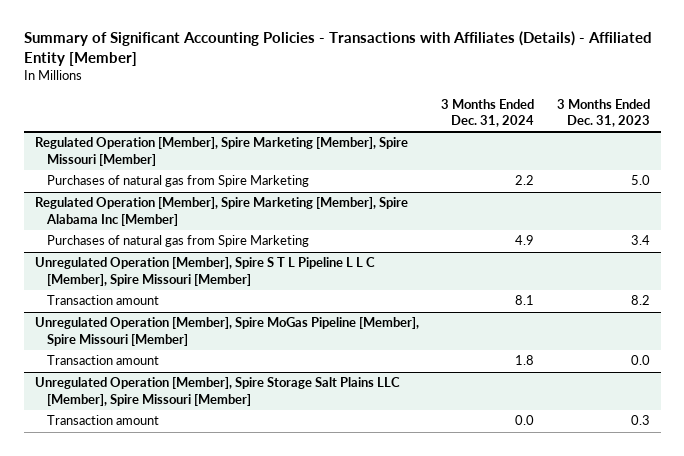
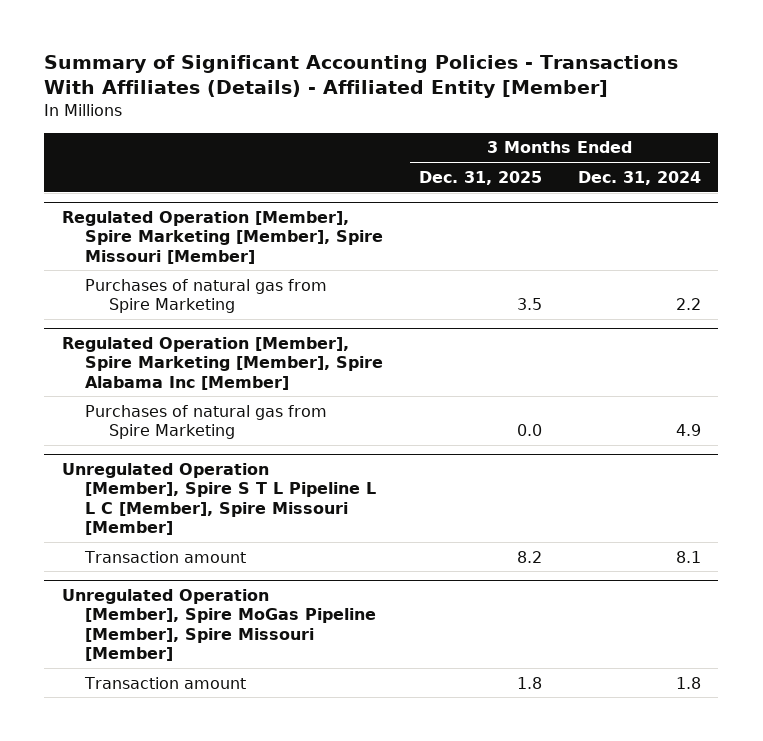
[23,31,652,67] Summary of Significant Accounting Policies - Transactions with Affiliates (Details) - Affiliated Entity [Member] -> [44,55,679,99] Summary of Significant Accounting Policies - Transactions With Affiliates (Details) - Affiliated Entity [Member]
[556,98,650,128] 3 Months Ended Dec. 31, 2023 -> none
none -> [419,170,543,185] Dec. 31, 2025
[34,377,400,406] Unregulated Operation [Member], Spire Storage Salt Plains LLC [Member], Spire Missouri [Member] -> none
[46,415,159,426] Transaction amount -> none

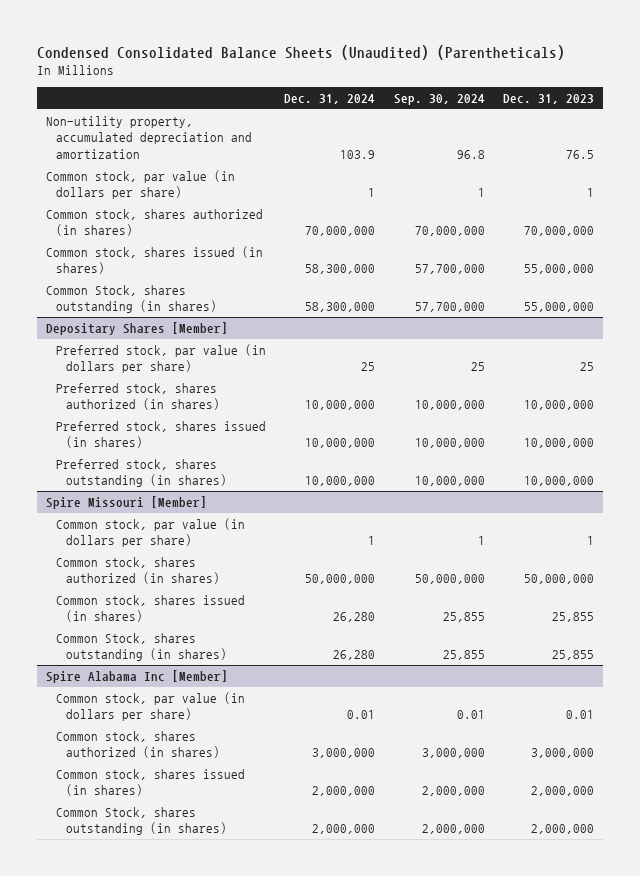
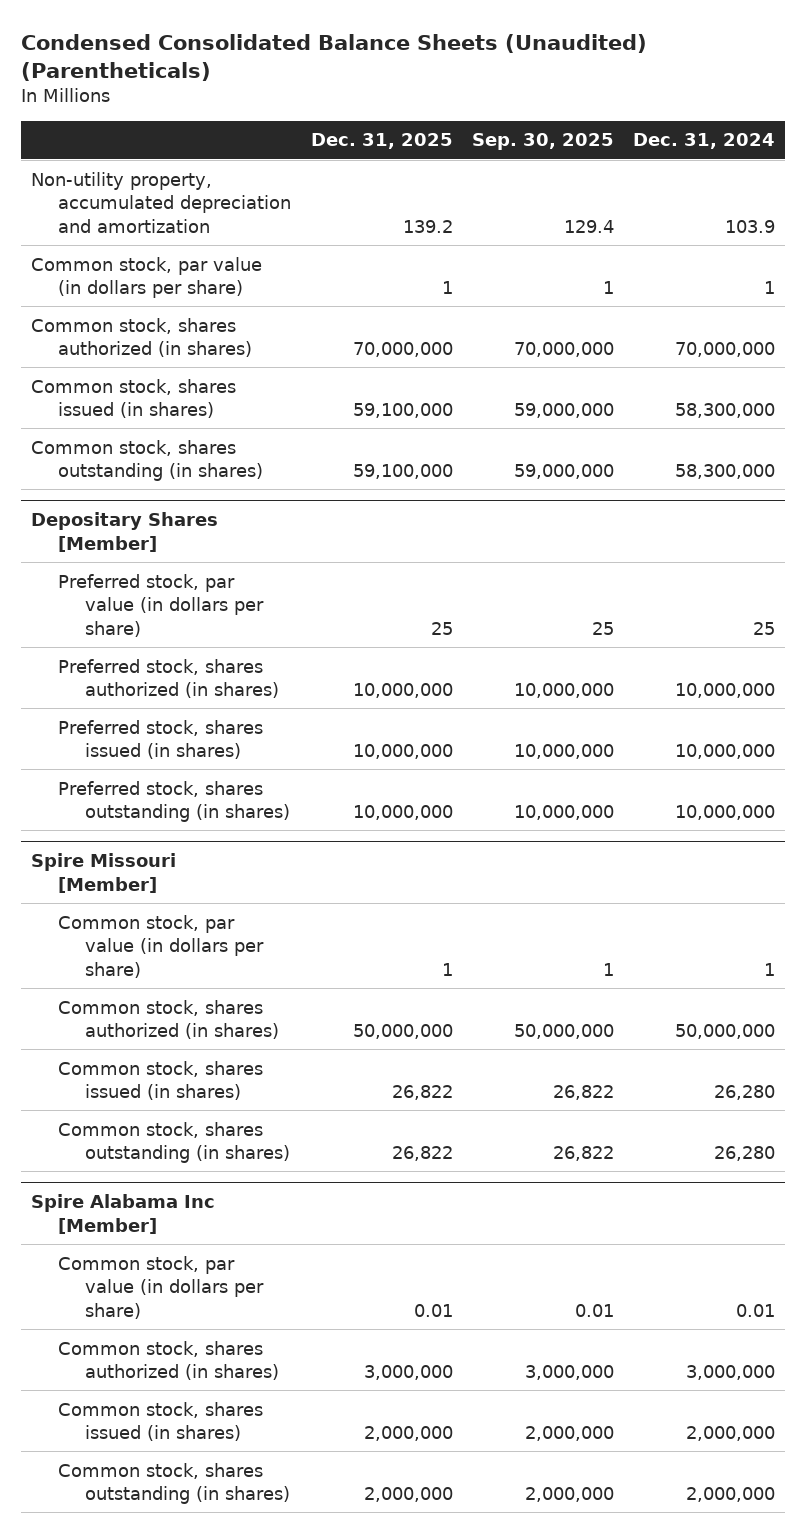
[393,94,485,106] Sep. 30, 2024 -> none
[503,94,595,105] Dec. 31, 2023 -> none
none -> [310,133,453,150] Dec. 31, 2025
none -> [471,133,614,151] Sep. 30, 2025
[46,284,217,314] Common Stock, shares outstanding (in shares) -> [30,439,264,482] Common stock, shares outstanding (in shares)
[55,632,227,662] Common Stock, shares outstanding (in shares) -> [58,1121,291,1164] Common stock, shares outstanding (in shares)
[55,806,227,836] Common Stock, shares outstanding (in shares) -> [58,1462,291,1505] Common stock, shares outstanding (in shares)

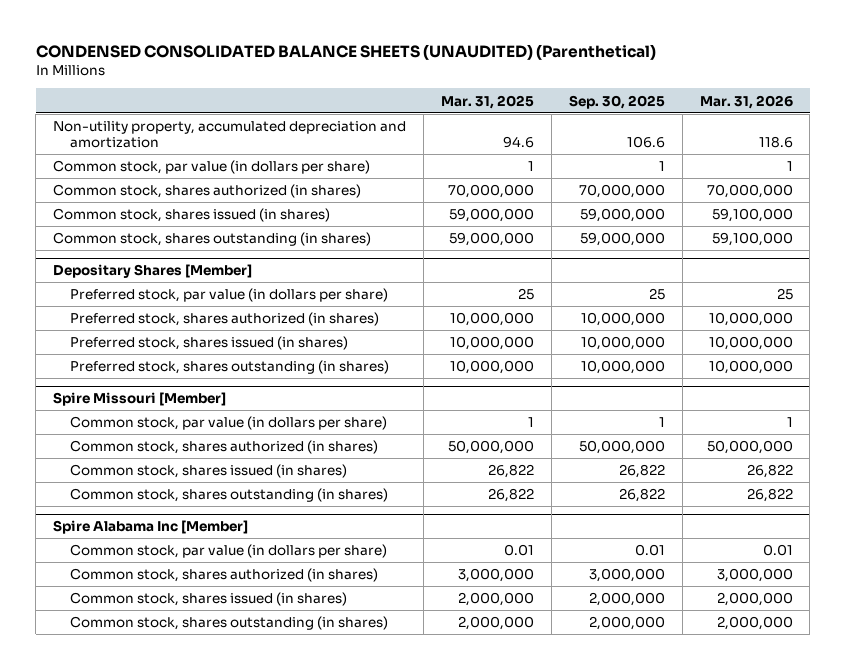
[21,33,648,81] Condensed Consolidated Balance Sheets (Unaudited) (Parentheticals) -> [35,43,656,60] CONDENSED CONSOLIDATED BALANCE SHEETS (UNAUDITED) (Parenthetical)
[310,133,453,150] Dec. 31, 2025 -> none
[633,133,776,150] Dec. 31, 2024 -> none
none -> [440,94,534,109] Mar. 31, 2025
none -> [699,94,793,109] Mar. 31, 2026
[563,219,614,233] 129.4 -> [626,136,665,149] 106.6

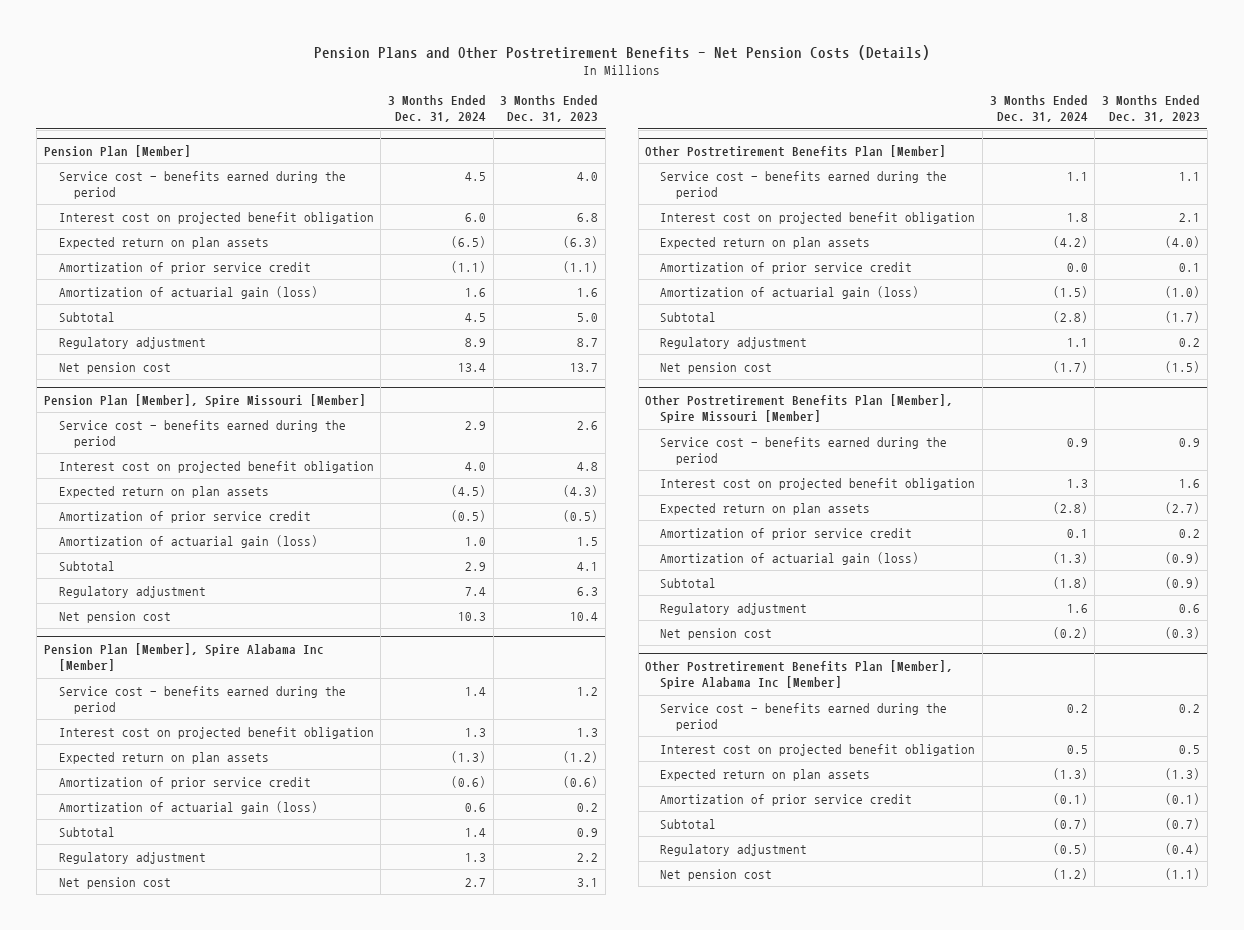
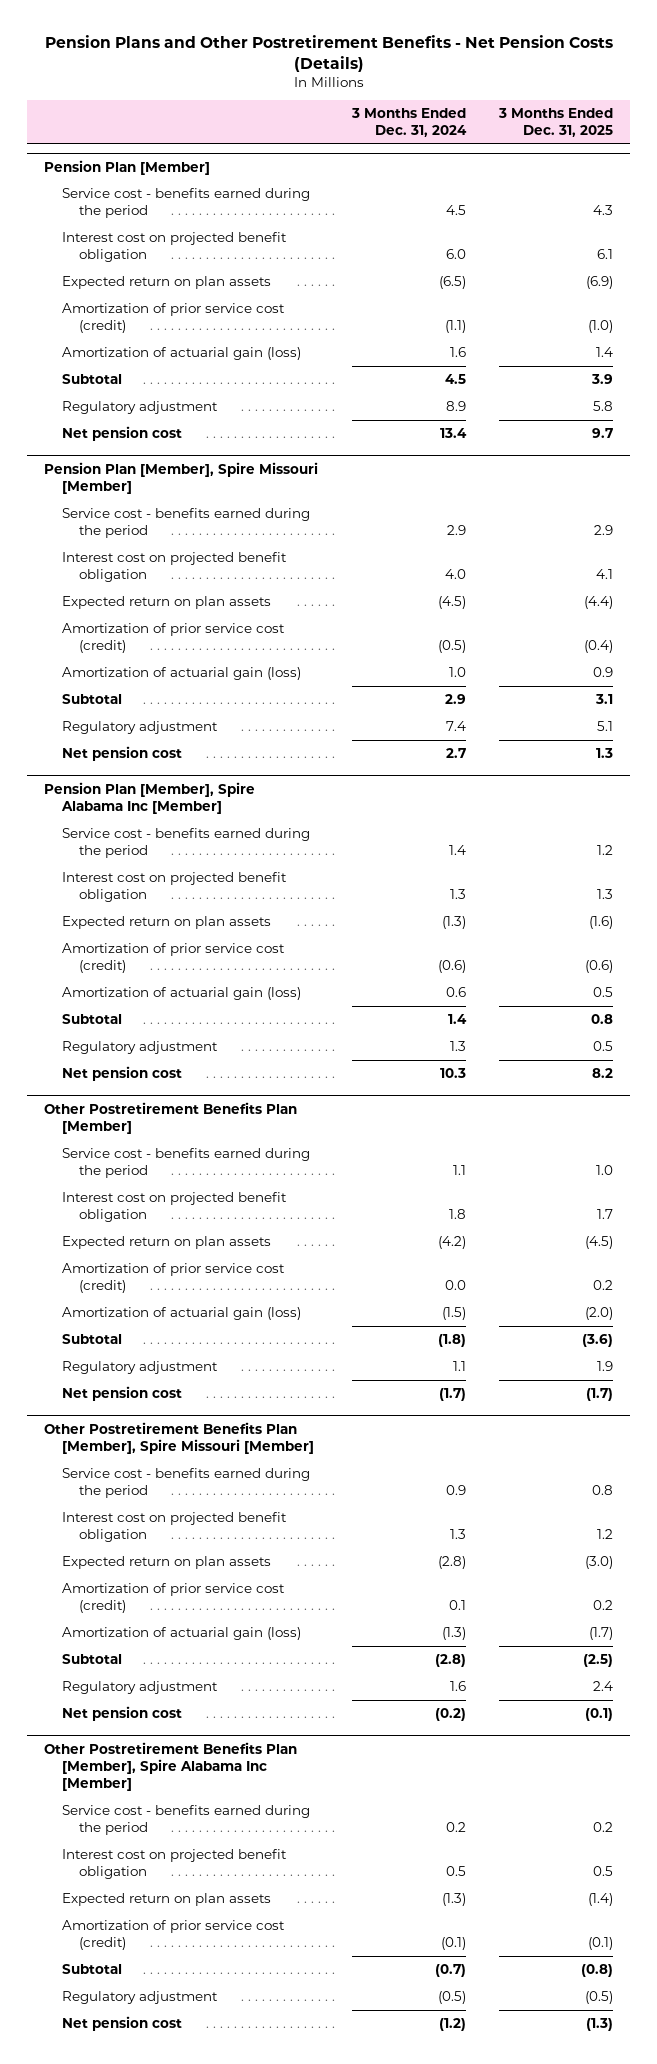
[500,94,599,123] 3 Months Ended Dec. 31, 2023 -> none
none -> [498,108,614,138] 3 Months Ended Dec. 31, 2025
[58,261,311,274] Amortization of prior service credit -> [61,303,285,334] Amortization of prior service cost (credit)
[58,510,311,523] Amortization of prior service credit -> [61,623,285,654] Amortization of prior service cost (credit)
[458,611,487,621] 10.3 -> [445,748,466,759] 2.7
[58,776,311,789] Amortization of prior service credit -> [61,943,285,974] Amortization of prior service cost (credit)
[465,877,487,887] 2.7 -> [439,1068,466,1079] 10.3
[660,261,913,274] Amortization of prior service credit -> [61,1263,285,1294] Amortization of prior service cost (credit)
[1052,310,1088,323] (2.8) -> [437,1334,466,1348] (1.8)
[660,527,913,540] Amortization of prior service credit -> [61,1583,285,1614] Amortization of prior service cost (credit)
[1052,576,1088,589] (1.8) -> [434,1654,466,1668] (2.8)
[660,793,913,806] Amortization of prior service credit -> [61,1920,285,1951] Amortization of prior service cost (credit)

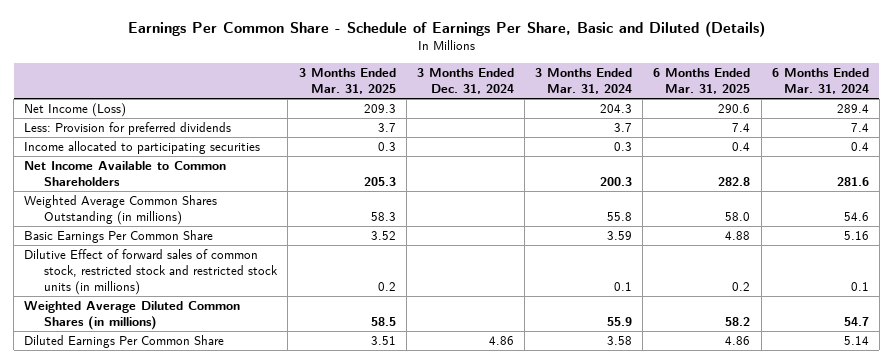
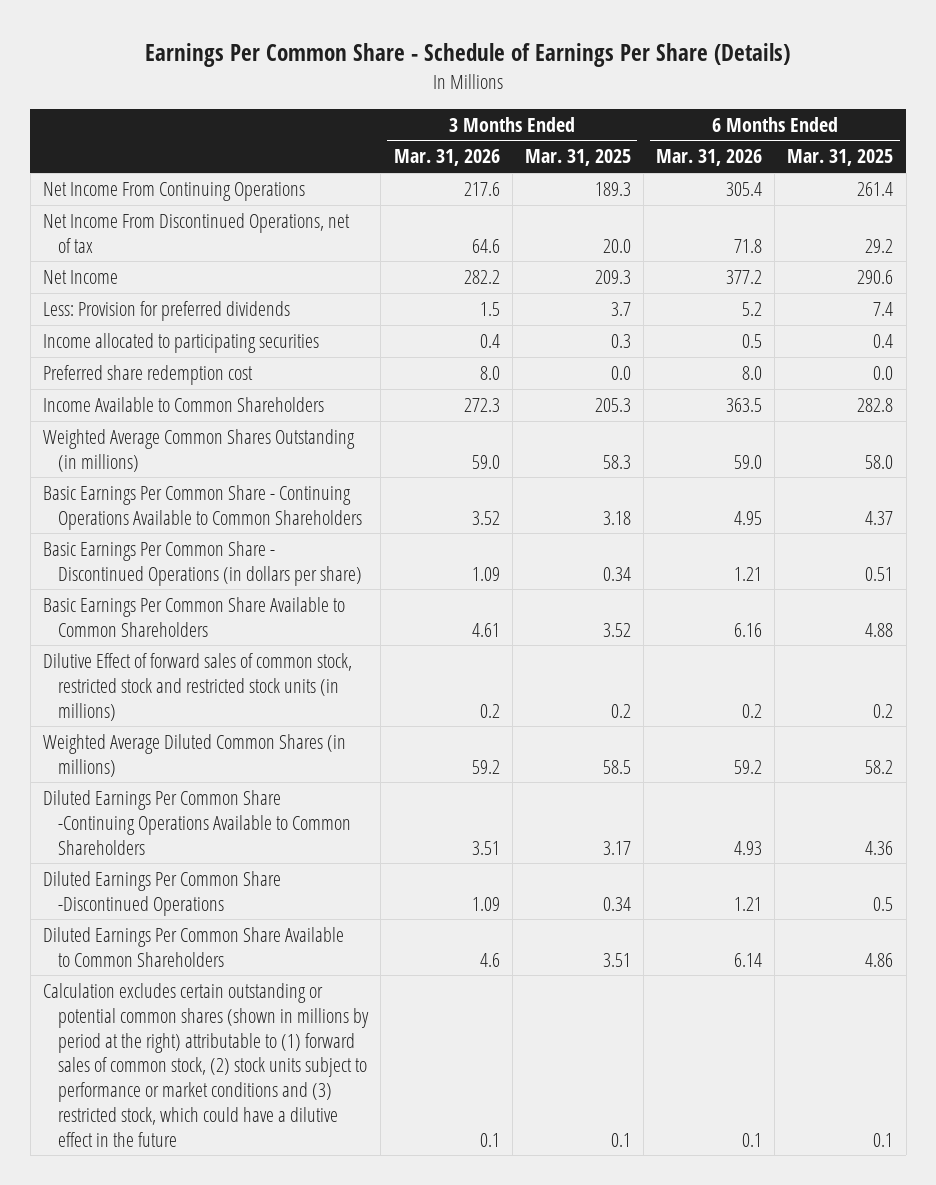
[127,21,765,38] Earnings Per Common Share - Schedule of Earnings Per Share, Basic and Diluted (Details) -> [145,43,791,68] Earnings Per Common Share - Schedule of Earnings Per Share (Details)
[416,68,514,95] 3 Months Ended Dec. 31, 2024 -> none
[535,68,633,95] 3 Months Ended Mar. 31, 2024 -> none
[771,68,869,95] 6 Months Ended Mar. 31, 2024 -> none
none -> [393,149,500,167] Mar. 31, 2026
none -> [656,149,763,167] Mar. 31, 2026
none -> [42,181,305,201] Net Income From Continuing Operations
none -> [42,212,350,253] Net Income From Discontinued Operations, net of tax
[24,103,127,118] Net Income (Loss) -> [42,269,118,284] Net Income
none -> [42,364,253,385] Preferred share redemption cost
[24,161,227,187] Net Income Available to Common Shareholders -> [42,396,324,412] Income Available to Common Shareholders
none -> [42,484,363,530] Basic Earnings Per Common Share - Continuing Operations Available to Common Shareholders
none -> [42,540,363,586] Basic Earnings Per Common Share - Discontinued Operations (in dollars per share)
[24,230,214,244] Basic Earnings Per Common Share -> [42,596,345,637] Basic Earnings Per Common Share Available to Common Shareholders
none -> [42,789,352,855] Diluted Earnings Per Common Share -Continuing Operations Available to Common Shareholders
none -> [42,870,281,916] Diluted Earnings Per Common Share -Discontinued Operations
[24,335,225,349] Diluted Earnings Per Common Share -> [42,926,344,967] Diluted Earnings Per Common Share Available to Common Shareholders
none -> [42,982,370,1147] Calculation excludes certain outstanding or potential common shares (shown in millions by period at the right) attributable to (1) forward sales of common stock, (2) stock units subject to performance or market conditions and (3) restricted stock, which could have a dilutive effect in the future

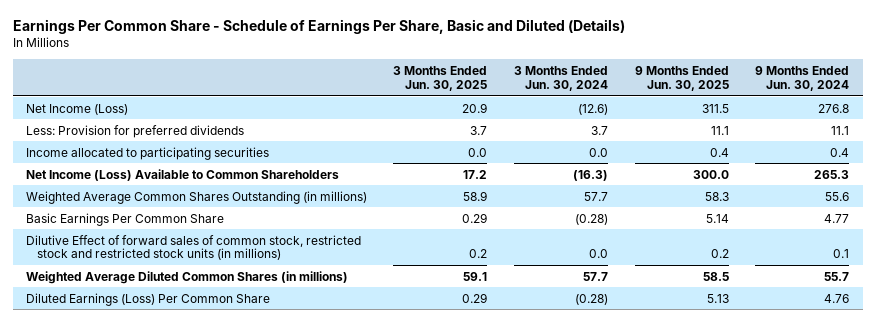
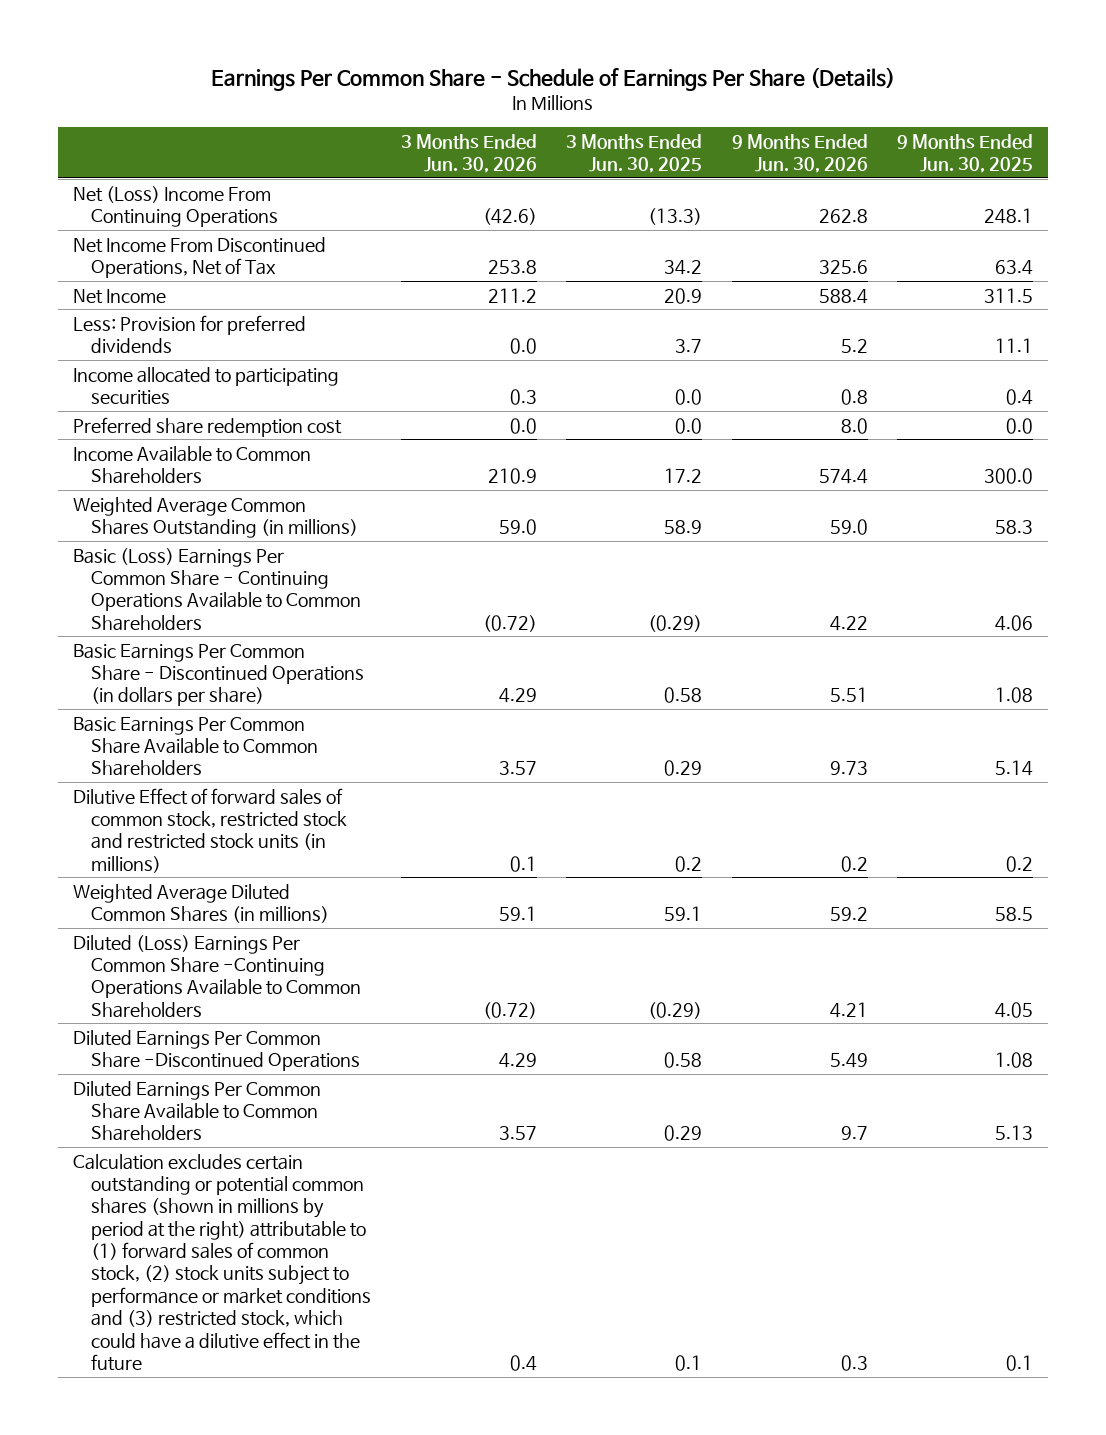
[12,19,625,35] Earnings Per Common Share - Schedule of Earnings Per Share, Basic and Diluted (Details) -> [210,67,895,92] Earnings Per Common Share - Schedule of Earnings Per Share (Details)
[514,65,609,91] 3 Months Ended Jun. 30, 2024 -> none
[755,65,850,91] 9 Months Ended Jun. 30, 2024 -> none
none -> [400,133,537,174] 3 Months Ended Jun. 30, 2026
none -> [731,133,868,174] 9 Months Ended Jun. 30, 2026
none -> [72,185,279,227] Net (Loss) Income From Continuing Operations
none -> [72,236,326,278] Net Income From Discontinued Operations, Net of Tax
[25,103,128,115] Net Income (Loss) -> [72,288,166,304] Net Income
none -> [72,416,342,437] Preferred share redemption cost
[25,168,339,181] Net Income (Loss) Available to Common Shareholders -> [72,445,311,484] Income Available to Common Shareholders
none -> [72,547,362,631] Basic (Loss) Earnings Per Common Share - Continuing Operations Available to Common Shareholders
none -> [72,643,365,707] Basic Earnings Per Common Share - Discontinued Operations (in dollars per share)
[25,212,224,226] Basic Earnings Per Common Share -> [72,716,319,777] Basic Earnings Per Common Share Available to Common Shareholders
none -> [72,934,362,1018] Diluted (Loss) Earnings Per Common Share -Continuing Operations Available to Common Shareholders
none -> [72,1029,361,1071] Diluted Earnings Per Common Share -Discontinued Operations
[25,292,270,306] Diluted Earnings (Loss) Per Common Share -> [72,1080,321,1142] Diluted Earnings Per Common Share Available to Common Shareholders
none -> [72,1153,372,1372] Calculation excludes certain outstanding or potential common shares (shown in millions by period at the right) attributable to (1) forward sales of common stock, (2) stock units subject to performance or market conditions and (3) restricted stock, which could have a dilutive effect in the future

